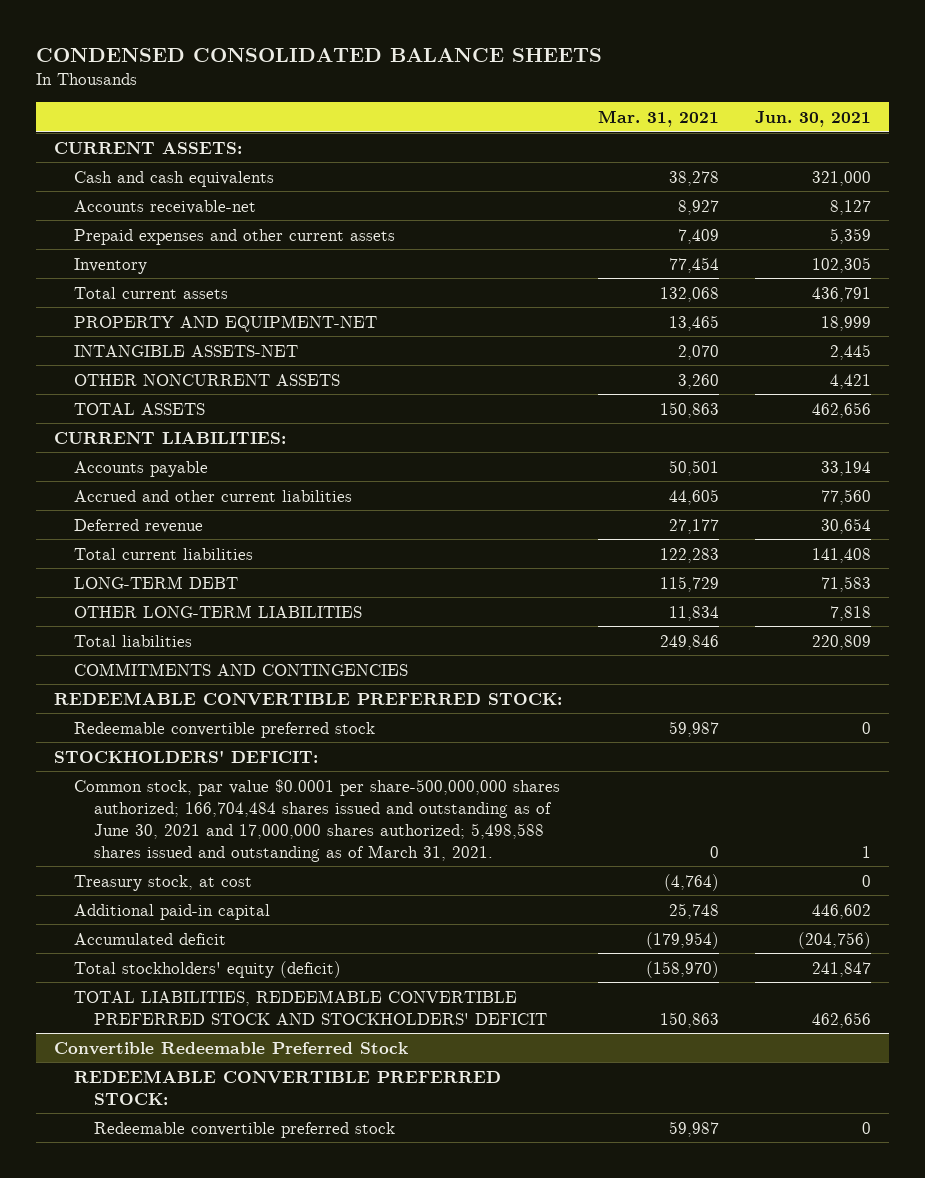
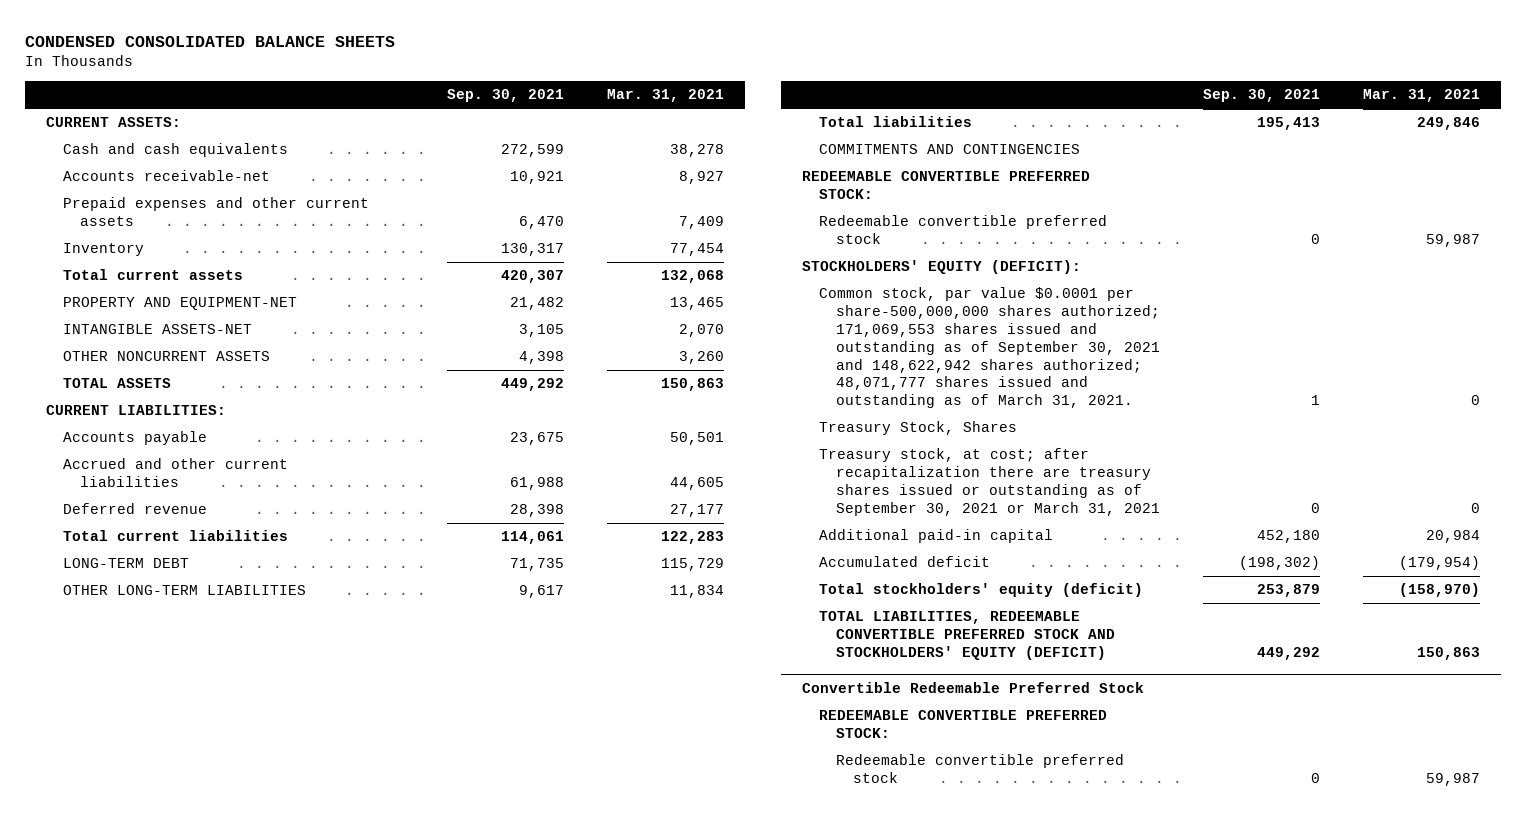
[755,110,872,127] Jun. 30, 2021 -> none
none -> [446,89,564,103] Sep. 30, 2021
[53,749,318,763] STOCKHOLDERS' DEFICIT: -> [802,260,1082,275] STOCKHOLDERS' EQUITY (DEFICIT):
[73,778,560,862] Common stock, par value $0.0001 per share-500,000,000 shares authorized; 166,704,484 shares issued and outstanding as of June 30, 2021 and 17,000,000 shares authorized; 5,498,588 shares issued and outstanding as of March 31, 2021. -> [819,287,1161,409] Common stock, par value $0.0001 per share-500,000,000 shares authorized; 171,069,553 shares issued and outstanding as of September 30, 2021 and 148,622,942 shares authorized; 48,071,777 shares issued and outstanding as of March 31, 2021.
none -> [819,421,1018,436] Treasury Stock, Shares
[73,874,252,891] Treasury stock, at cost -> [819,448,1161,516] Treasury stock, at cost; after recapitalization there are treasury shares issued or outstanding as of September 30, 2021 or March 31, 2021
[664,873,720,891] (4,764) -> [1470,502,1480,513] 0
[669,902,720,919] 25,748 -> [1425,530,1480,544] 20,984
[73,989,547,1025] TOTAL LIABILITIES, REDEEMABLE CONVERTIBLE PREFERRED STOCK AND STOCKHOLDERS' DEFICIT -> [819,611,1116,660] TOTAL LIABILITIES, REDEEMABLE CONVERTIBLE PREFERRED STOCK AND STOCKHOLDERS' EQUITY (DEFICIT)

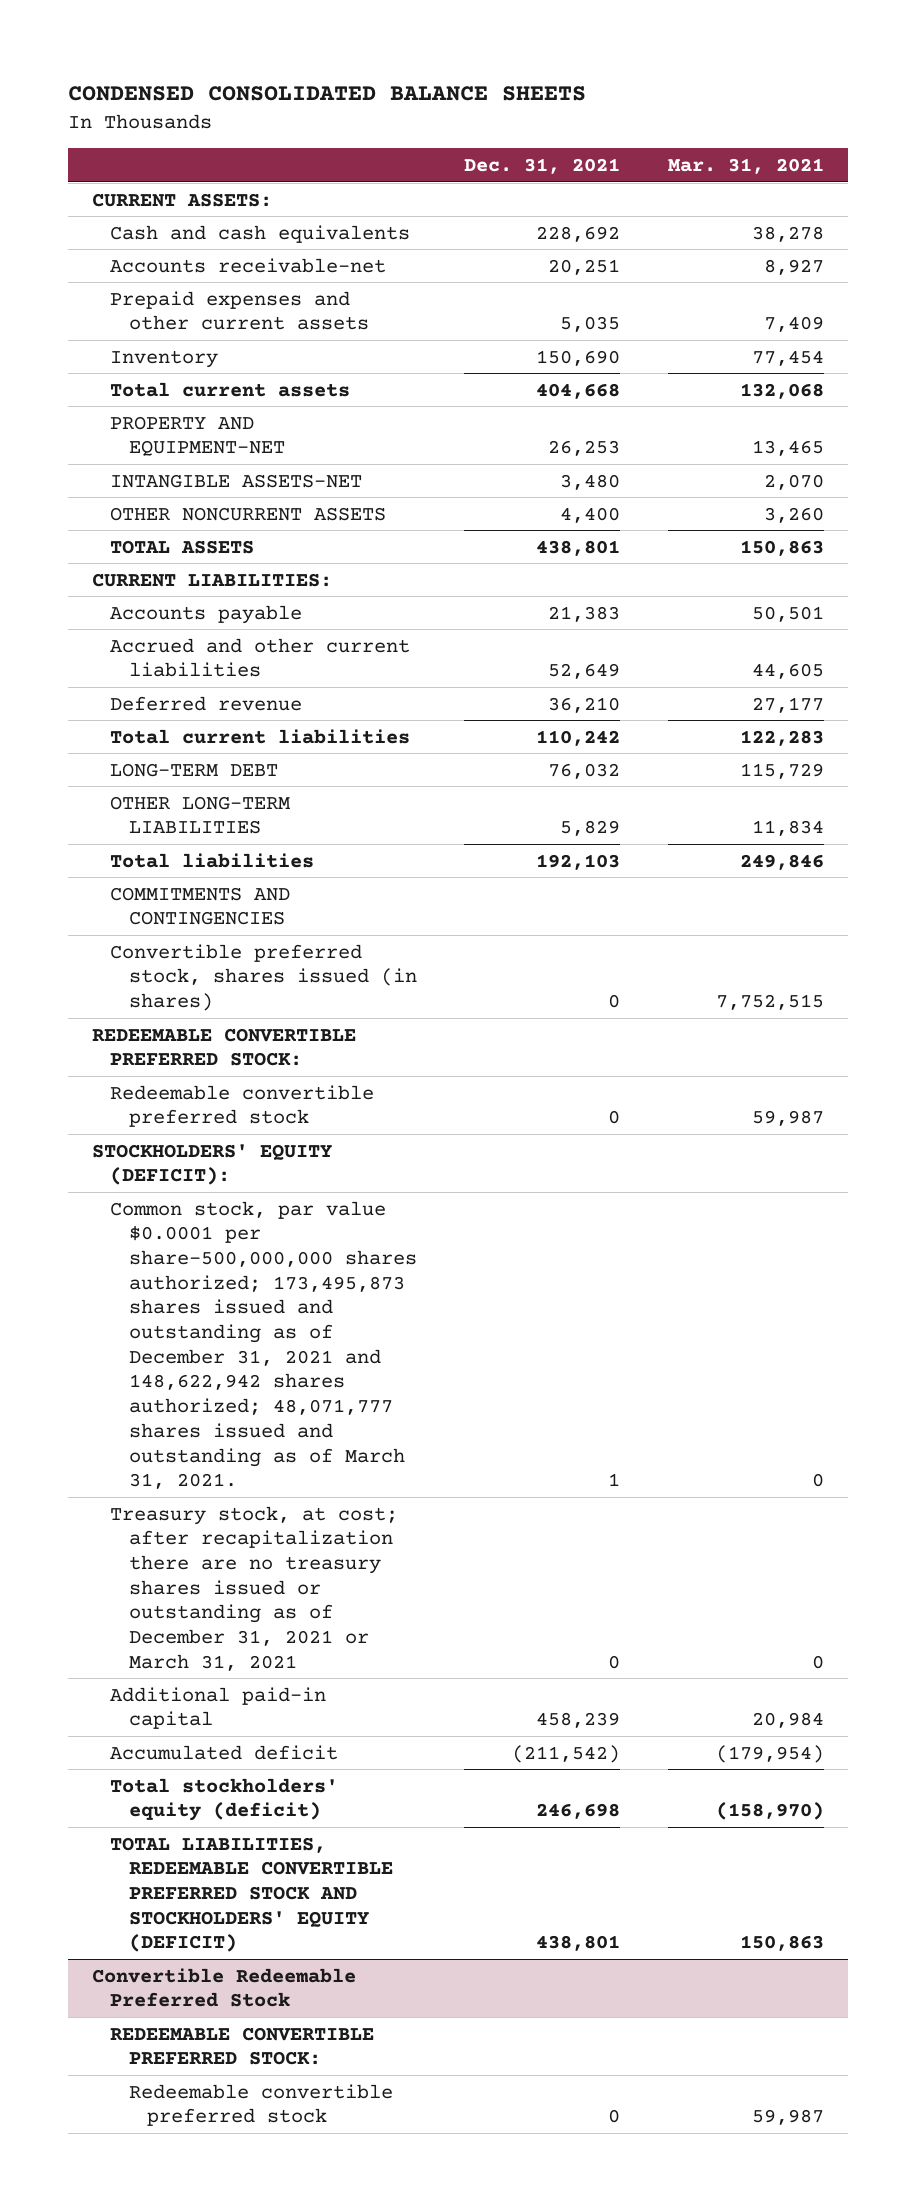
[446,89,564,103] Sep. 30, 2021 -> none
none -> [464,158,621,175] Dec. 31, 2021
none -> [110,943,417,1012] Convertible preferred stock, shares issued (in shares)
[819,421,1018,436] Treasury Stock, Shares -> none
[819,287,1161,409] Common stock, par value $0.0001 per share-500,000,000 shares authorized; 171,069,553 shares issued and outstanding as of September 30, 2021 and 148,622,942 shares authorized; 48,071,777 shares issued and outstanding as of March 31, 2021. -> [110,1200,417,1490] Common stock, par value $0.0001 per share-500,000,000 shares authorized; 173,495,873 shares issued and outstanding as of December 31, 2021 and 148,622,942 shares authorized; 48,071,777 shares issued and outstanding as of March 31, 2021.
[819,448,1161,516] Treasury stock, at cost; after recapitalization there are treasury shares issued or outstanding as of September 30, 2021 or March 31, 2021 -> [110,1505,399,1671] Treasury stock, at cost; after recapitalization there are no treasury shares issued or outstanding as of December 31, 2021 or March 31, 2021

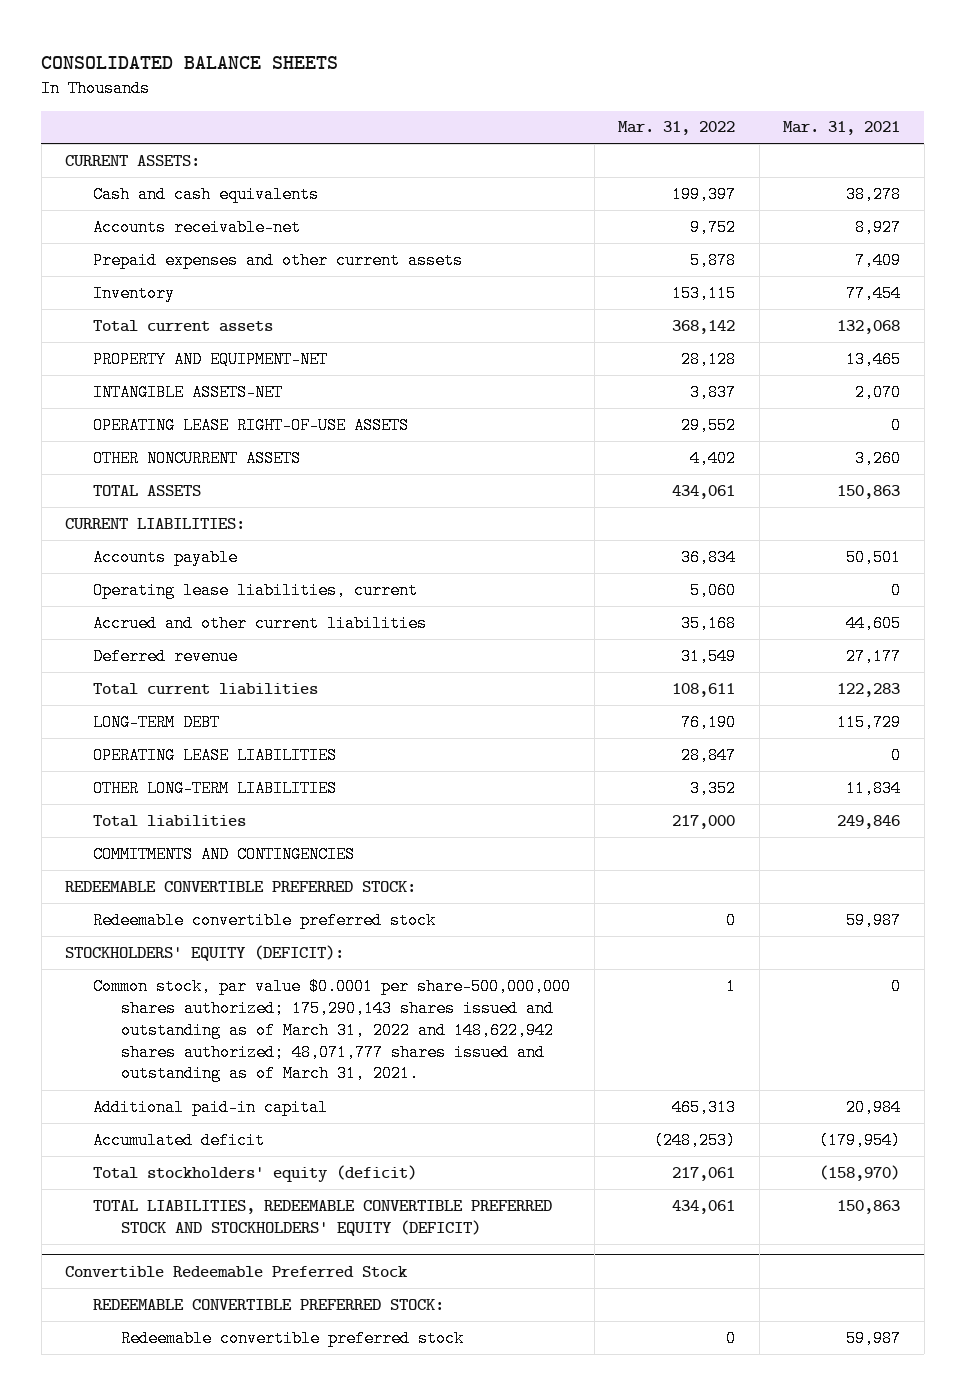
[68,86,587,102] CONDENSED CONSOLIDATED BALANCE SHEETS -> [41,55,339,69] CONSOLIDATED BALANCE SHEETS
[464,158,621,175] Dec. 31, 2021 -> none
none -> [618,121,736,136] Mar. 31, 2022
none -> [93,416,410,434] OPERATING LEASE RIGHT-OF-USE ASSETS
none -> [93,581,419,599] Operating lease liabilities, current
none -> [93,746,338,764] OPERATING LEASE LIABILITIES
[110,943,417,1012] Convertible preferred stock, shares issued (in shares) -> none
[110,1505,399,1671] Treasury stock, at cost; after recapitalization there are no treasury shares issued or outstanding as of December 31, 2021 or March 31, 2021 -> none
[110,1200,417,1490] Common stock, par value $0.0001 per share-500,000,000 shares authorized; 173,495,873 shares issued and outstanding as of December 31, 2021 and 148,622,942 shares authorized; 48,071,777 shares issued and outstanding as of March 31, 2021. -> [93,977,572,1083] Common stock, par value $0.0001 per share-500,000,000 shares authorized; 175,290,143 shares issued and outstanding as of March 31, 2022 and 148,622,942 shares authorized; 48,071,777 shares issued and outstanding as of March 31, 2021.

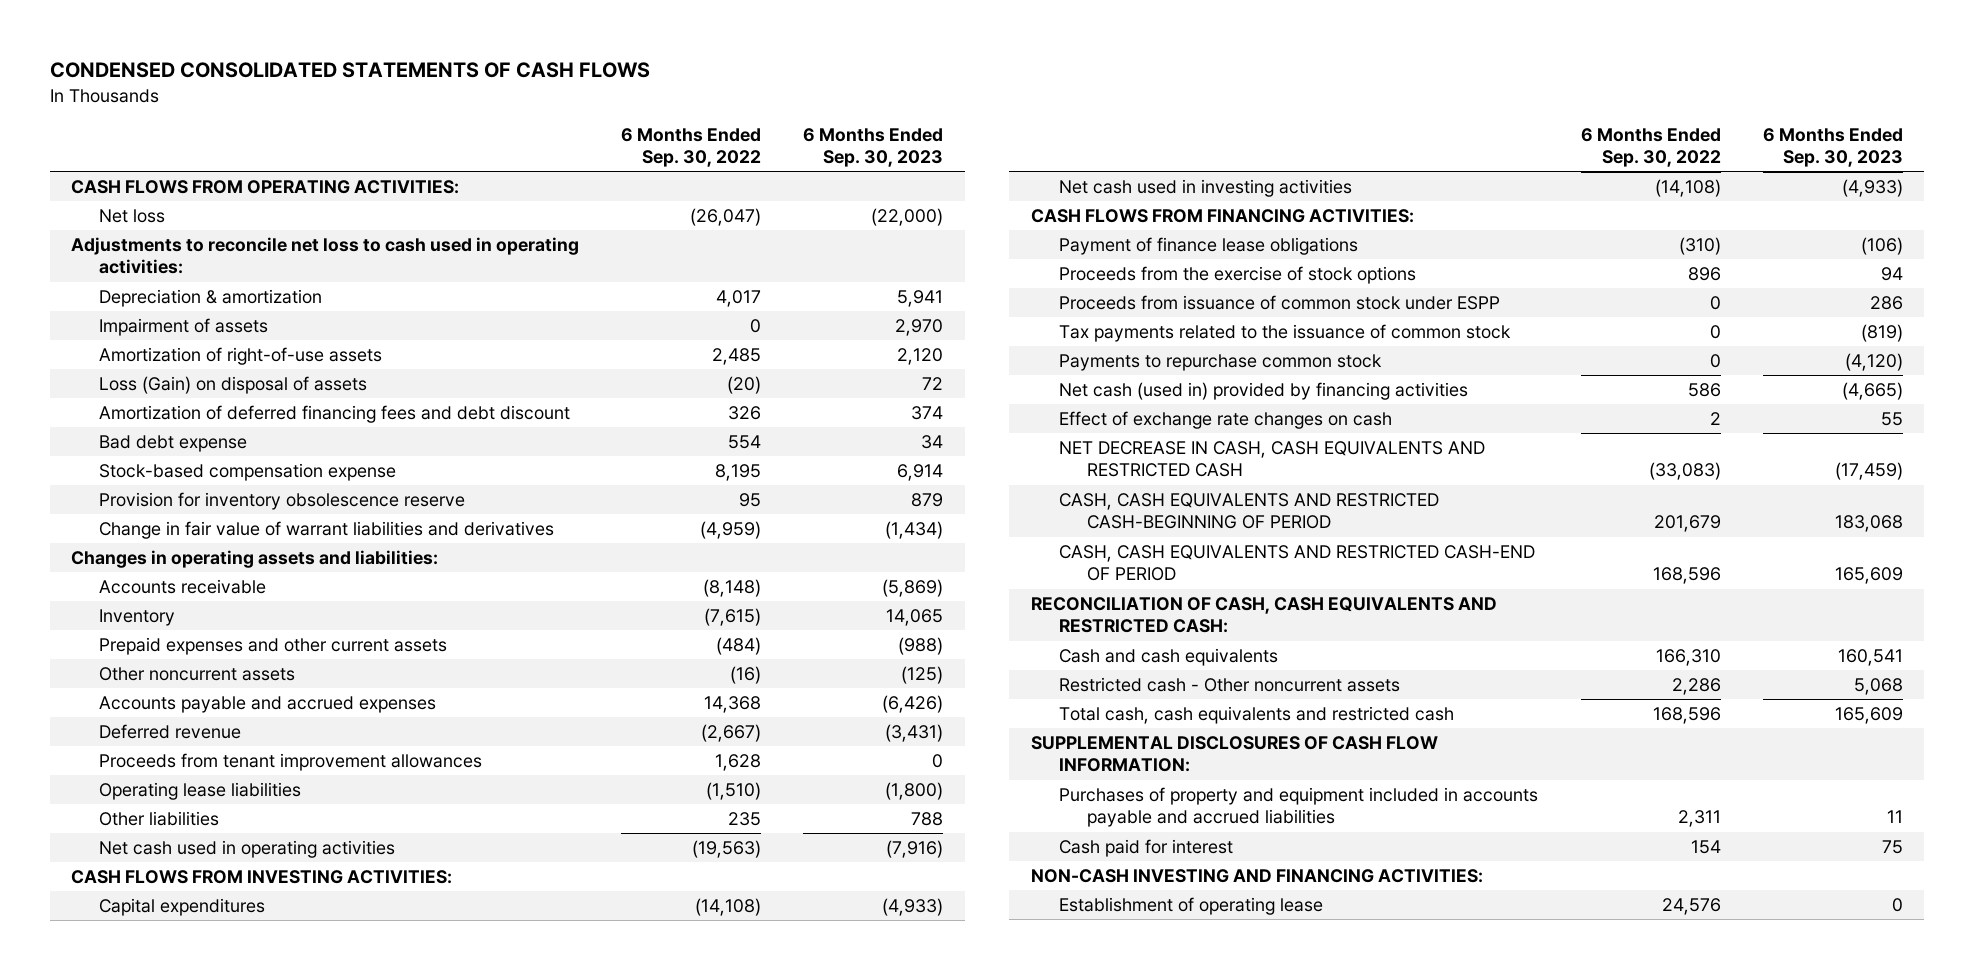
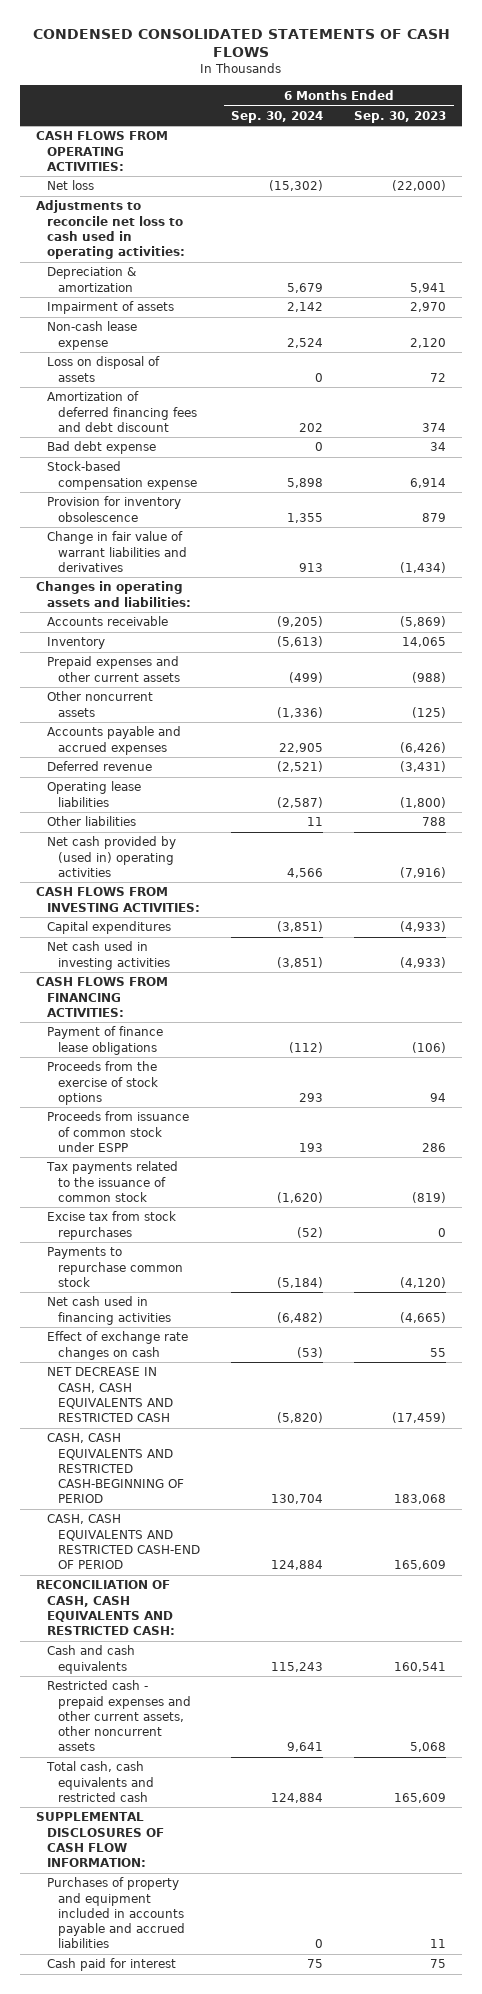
[621,127,762,167] 6 Months Ended Sep. 30, 2022 -> none
none -> [231,110,324,123] Sep. 30, 2024
[98,347,382,366] Amortization of right-of-use assets -> [47,321,138,350] Non-cash lease expense
[98,376,367,395] Loss (Gain) on disposal of assets -> [47,356,161,382] Loss on disposal of assets
[98,492,465,511] Provision for inventory obsolescence reserve -> [47,496,182,522] Provision for inventory obsolescence
[98,753,482,772] Proceeds from tenant improvement allowances -> none
[98,840,395,859] Net cash used in operating activities -> [47,836,177,877] Net cash provided by (used in) operating activities
none -> [47,1211,177,1240] Excise tax from stock repurchases
[1058,382,1468,401] Net cash (used in) provided by financing activities -> [47,1296,172,1325] Net cash used in financing activities
[1058,677,1400,693] Restricted cash - Other noncurrent assets -> [47,1680,192,1752] Restricted cash - prepaid expenses and other current assets, other noncurrent assets
[1030,869,1483,884] NON-CASH INVESTING AND FINANCING ACTIVITIES: -> none
[1058,897,1323,916] Establishment of operating lease -> none

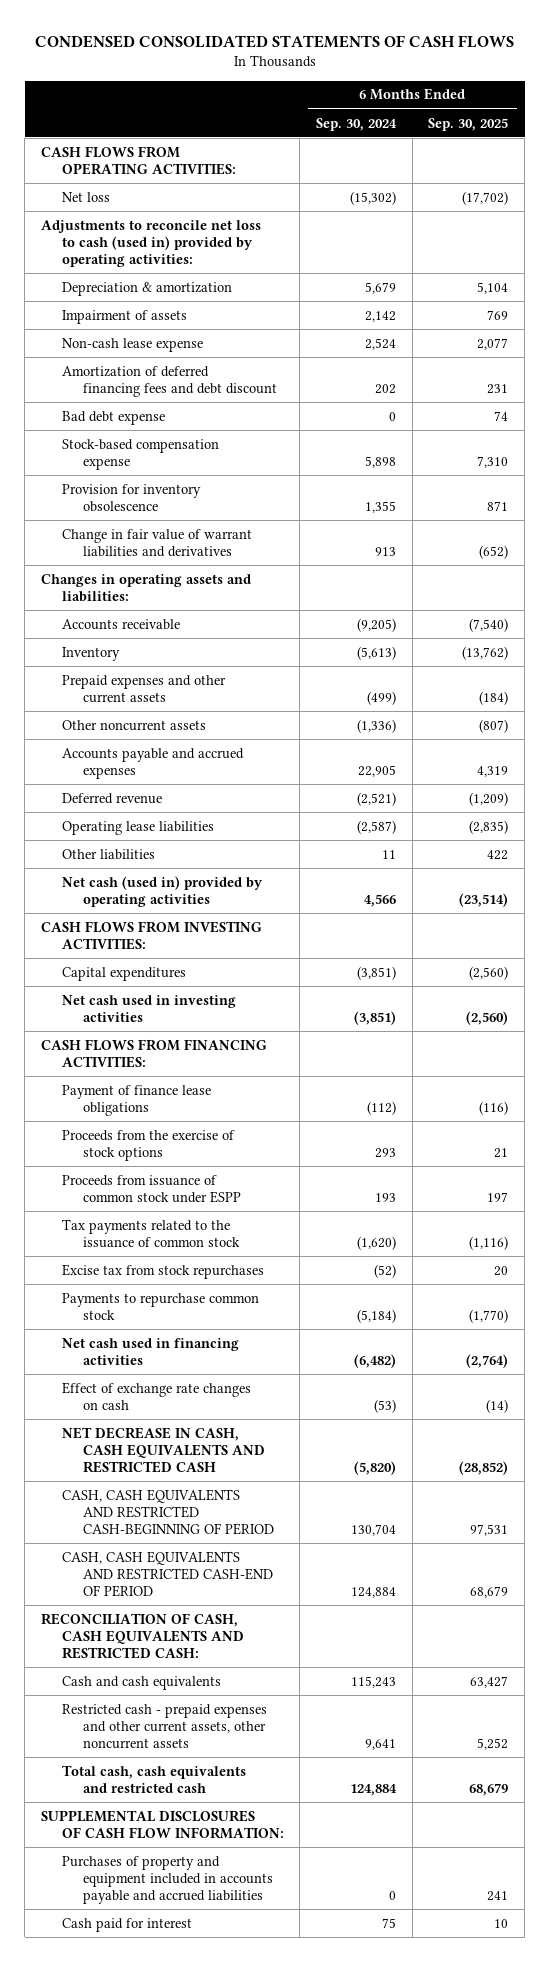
[354,110,447,123] Sep. 30, 2023 -> none
none -> [428,117,509,131] Sep. 30, 2025
[35,200,186,259] Adjustments to reconcile net loss to cash used in operating activities: -> [40,219,261,268] Adjustments to reconcile net loss to cash (used in) provided by operating activities:
[47,356,161,382] Loss on disposal of assets -> none
[47,836,177,877] Net cash provided by (used in) operating activities -> [61,875,263,907] Net cash (used in) provided by operating activities

